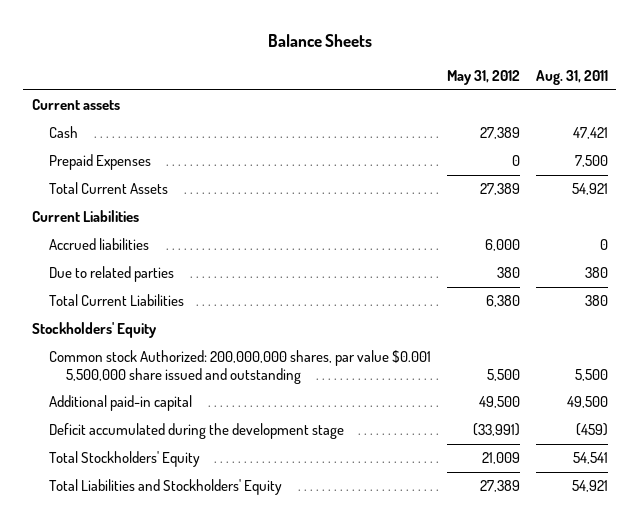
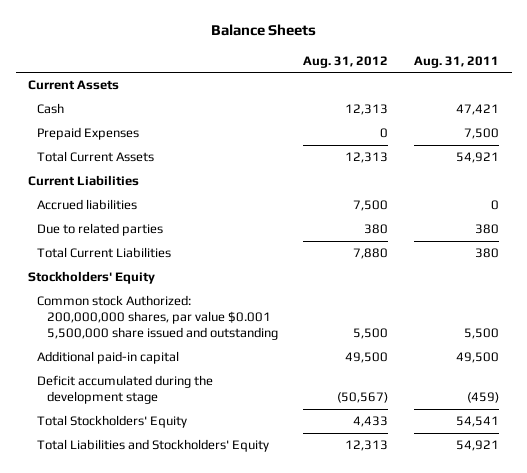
[446,70,520,86] May 31, 2012 -> none
none -> [303,55,389,68] Aug. 31, 2012
[31,99,120,111] Current assets -> [28,80,120,91] Current Assets

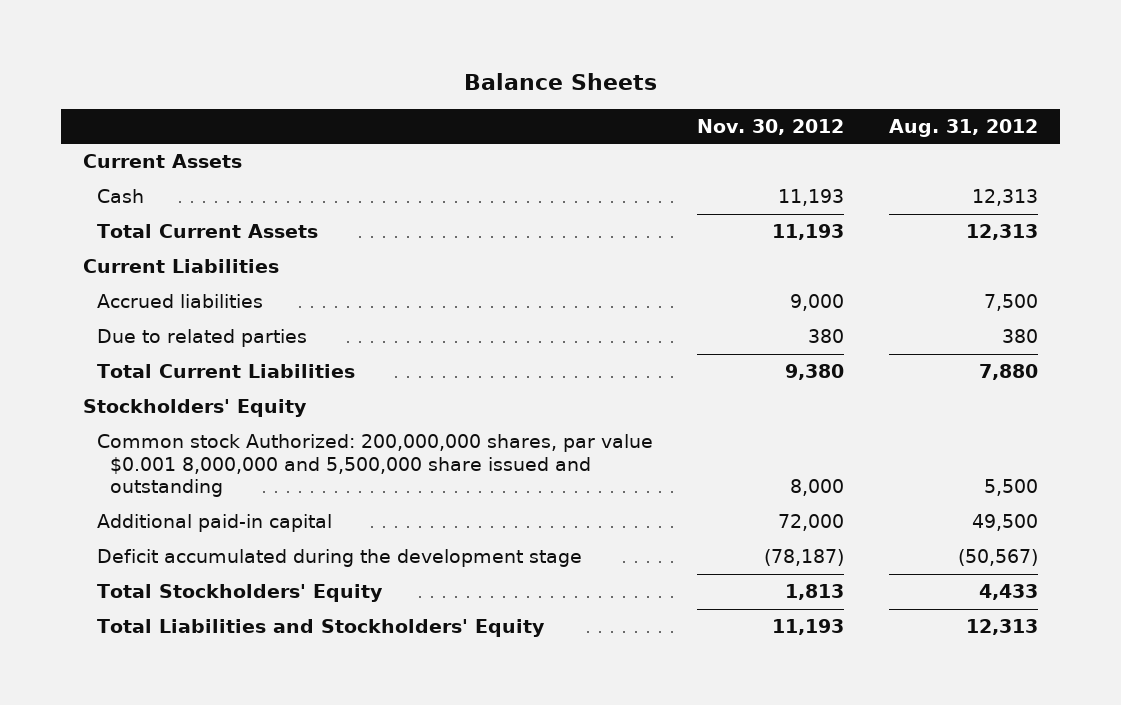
[413,55,499,68] Aug. 31, 2011 -> none
none -> [697,118,845,135] Nov. 30, 2012
[37,127,140,141] Prepaid Expenses -> none
[37,295,278,341] Common stock Authorized: 200,000,000 shares, par value $0.001 5,500,000 share issued and outstanding -> [96,434,653,498] Common stock Authorized: 200,000,000 shares, par value $0.001 8,000,000 and 5,500,000 share issued and outstanding

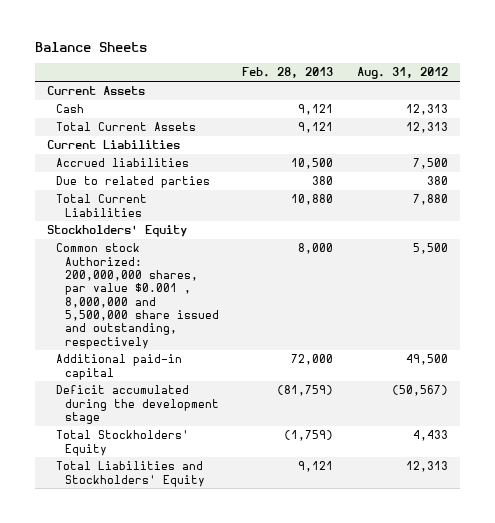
[697,118,845,135] Nov. 30, 2012 -> none
none -> [242,67,334,79] Feb. 28, 2013
[96,434,653,498] Common stock Authorized: 200,000,000 shares, par value $0.001 8,000,000 and 5,500,000 share issued and outstanding -> [55,243,219,349] Common stock Authorized: 200,000,000 shares, par value $0.001 , 8,000,000 and 5,500,000 share issued and outstanding, respectively

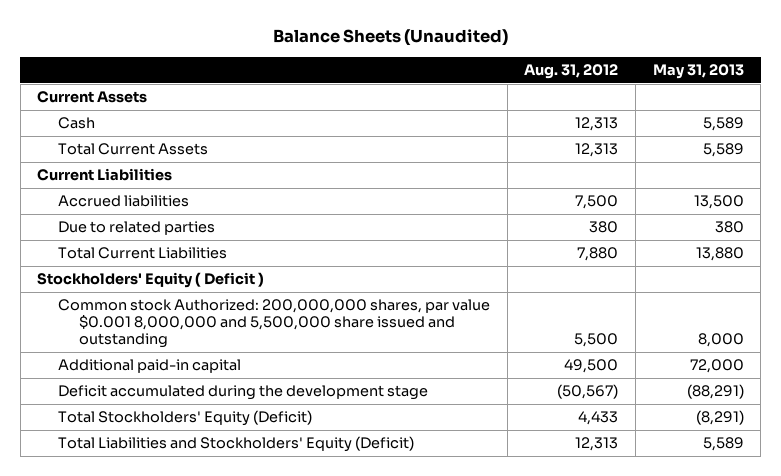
[34,42,147,53] Balance Sheets -> [272,29,508,47] Balance Sheets (Unaudited)
[242,67,334,79] Feb. 28, 2013 -> none
none -> [652,63,744,79] May 31, 2013
[46,225,187,238] Stockholders' Equity -> [37,272,265,289] Stockholders' Equity ( Deficit )
[55,243,219,349] Common stock Authorized: 200,000,000 shares, par value $0.001 , 8,000,000 and 5,500,000 share issued and outstanding, respectively -> [58,299,491,348] Common stock Authorized: 200,000,000 shares, par value $0.001 8,000,000 and 5,500,000 share issued and outstanding
[55,430,189,456] Total Stockholders' Equity -> [58,410,313,427] Total Stockholders' Equity (Deficit)
[55,461,205,487] Total Liabilities and Stockholders' Equity -> [58,436,415,453] Total Liabilities and Stockholders' Equity (Deficit)

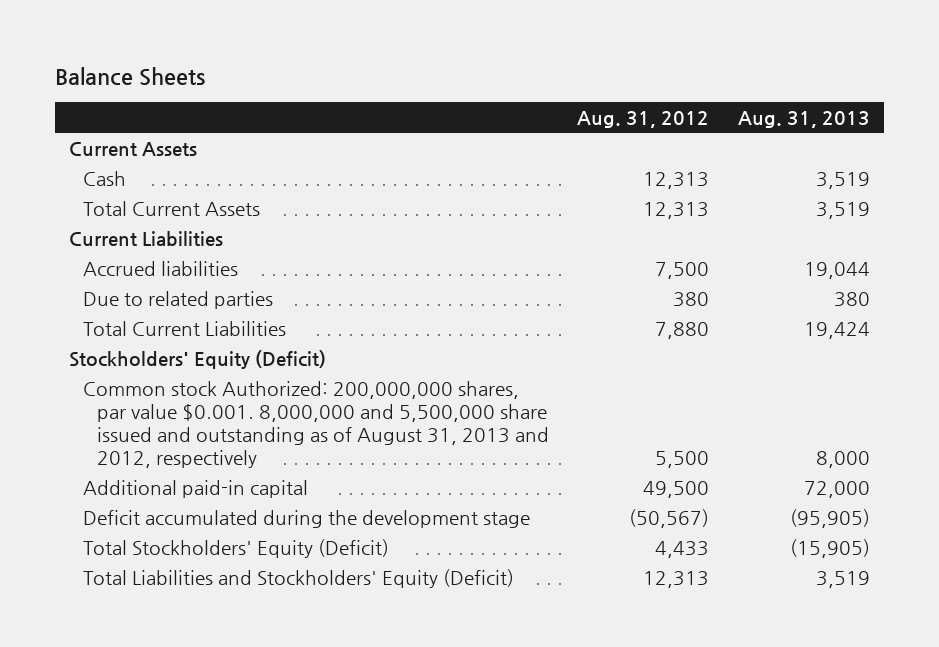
[272,29,508,47] Balance Sheets (Unaudited) -> [54,66,205,86] Balance Sheets
[652,63,744,79] May 31, 2013 -> none
none -> [737,110,870,128] Aug. 31, 2013
[37,272,265,289] Stockholders' Equity ( Deficit ) -> [68,349,326,369] Stockholders' Equity (Deficit)
[58,299,491,348] Common stock Authorized: 200,000,000 shares, par value $0.001 8,000,000 and 5,500,000 share issued and outstanding -> [82,380,549,468] Common stock Authorized: 200,000,000 shares, par value $0.001. 8,000,000 and 5,500,000 share issued and outstanding as of August 31, 2013 and 2012, respectively

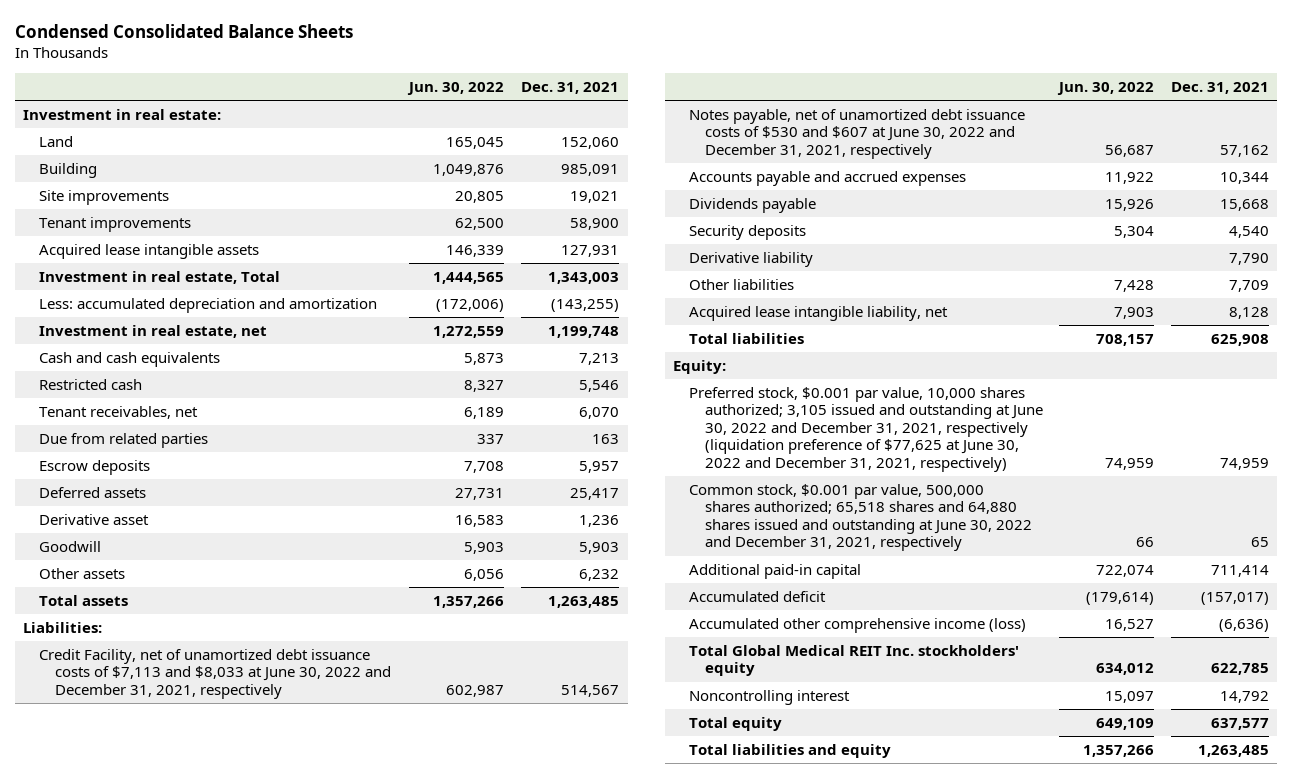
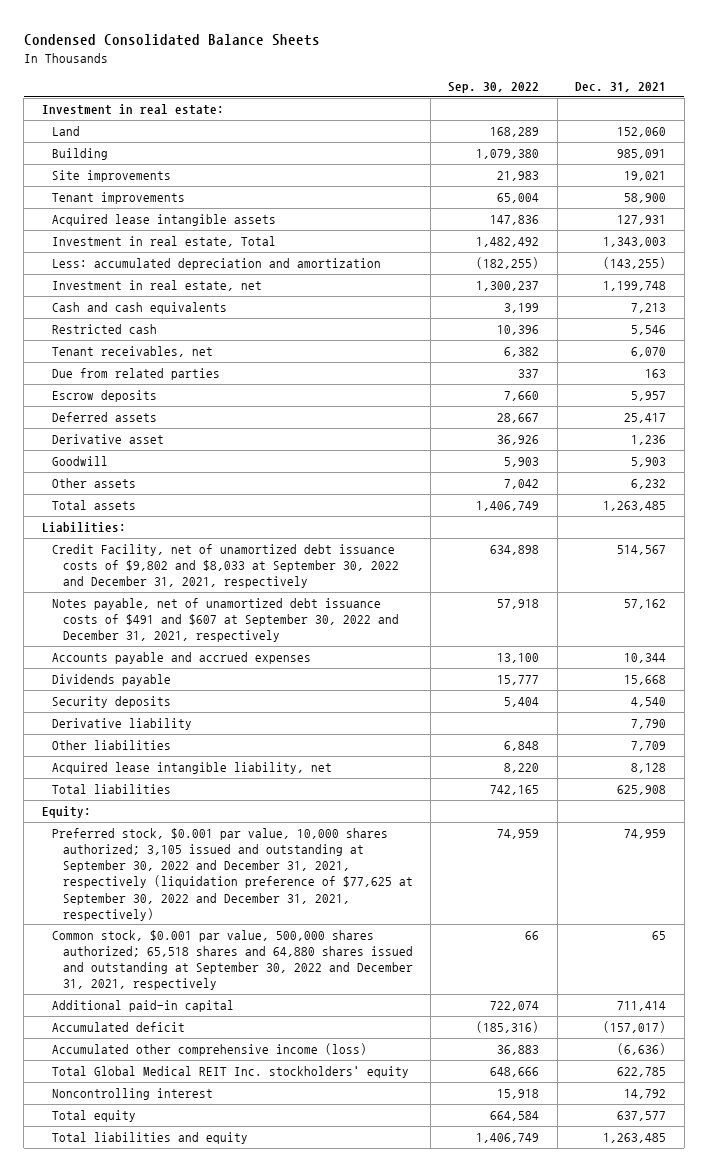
[407,81,505,95] Jun. 30, 2022 -> none
none -> [448,81,540,93] Sep. 30, 2022
[38,649,391,699] Credit Facility, net of unamortized debt issuance costs of $7,113 and $8,033 at June 30, 2022 and December 31, 2021, respectively -> [52,544,399,589] Credit Facility, net of unamortized debt issuance costs of $9,802 and $8,033 at September 30, 2022 and December 31, 2021, respectively
[688,109,1025,159] Notes payable, net of unamortized debt issuance costs of $530 and $607 at June 30, 2022 and December 31, 2021, respectively -> [52,598,399,643] Notes payable, net of unamortized debt issuance costs of $491 and $607 at September 30, 2022 and December 31, 2021, respectively
[688,387,1043,472] Preferred stock, $0.001 par value, 10,000 shares authorized; 3,105 issued and outstanding at June 30, 2022 and December 31, 2021, respectively (liquidation preference of $77,625 at June 30, 2022 and December 31, 2021, respectively) -> [52,828,413,921] Preferred stock, $0.001 par value, 10,000 shares authorized; 3,105 issued and outstanding at September 30, 2022 and December 31, 2021, respectively (liquidation preference of $77,625 at September 30, 2022 and December 31, 2021, respectively)
[688,484,1032,552] Common stock, $0.001 par value, 500,000 shares authorized; 65,518 shares and 64,880 shares issued and outstanding at June 30, 2022 and December 31, 2021, respectively -> [52,930,413,991] Common stock, $0.001 par value, 500,000 shares authorized; 65,518 shares and 64,880 shares issued and outstanding at September 30, 2022 and December 31, 2021, respectively

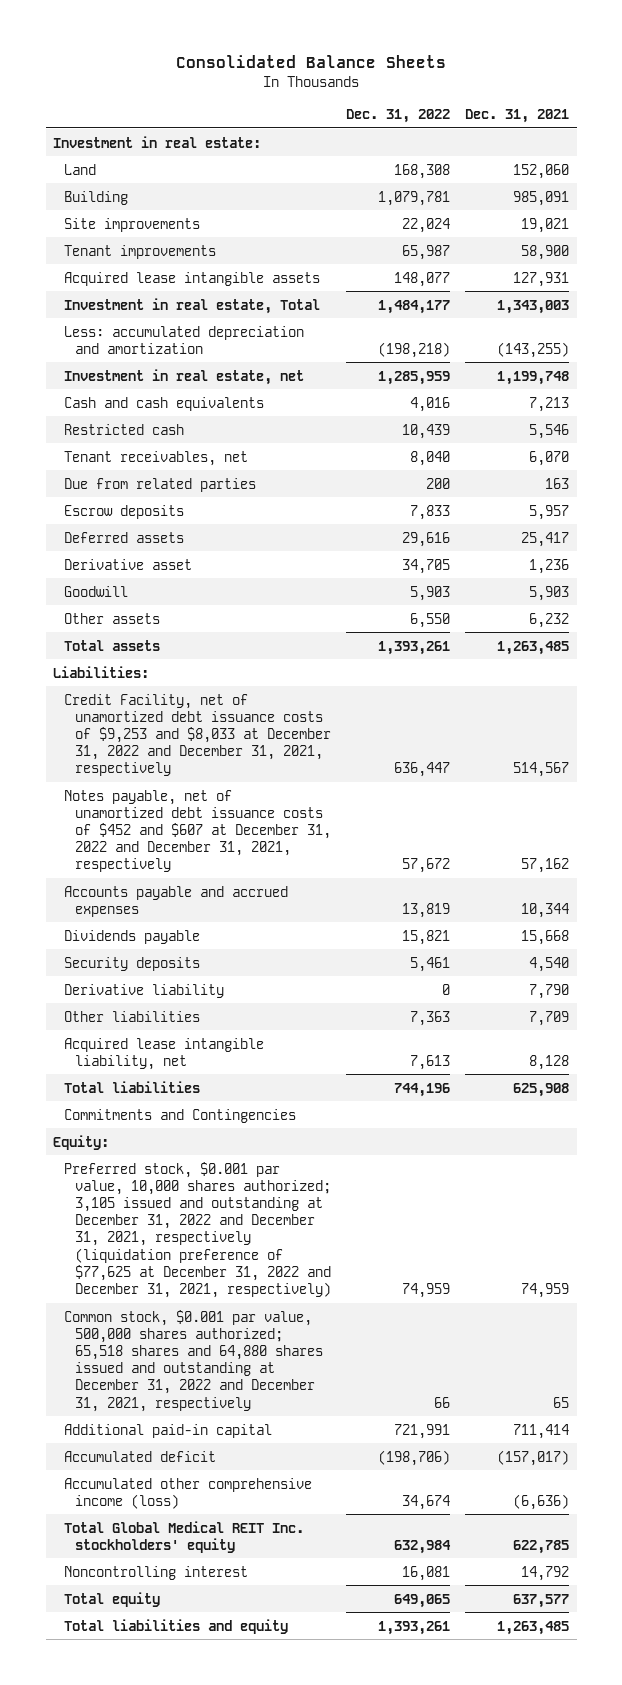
[23,34,320,47] Condensed Consolidated Balance Sheets -> [176,54,447,68] Consolidated Balance Sheets
[448,81,540,93] Sep. 30, 2022 -> none
none -> [346,109,451,124] Dec. 31, 2022
[52,544,399,589] Credit Facility, net of unamortized debt issuance costs of $9,802 and $8,033 at September 30, 2022 and December 31, 2021, respectively -> [64,693,332,777] Credit Facility, net of unamortized debt issuance costs of $9,253 and $8,033 at December 31, 2022 and December 31, 2021, respectively
[52,598,399,643] Notes payable, net of unamortized debt issuance costs of $491 and $607 at September 30, 2022 and December 31, 2021, respectively -> [64,789,332,873] Notes payable, net of unamortized debt issuance costs of $452 and $607 at December 31, 2022 and December 31, 2021, respectively
none -> [64,1108,297,1123] Commitments and Contingencies
[52,828,413,921] Preferred stock, $0.001 par value, 10,000 shares authorized; 3,105 issued and outstanding at September 30, 2022 and December 31, 2021, respectively (liquidation preference of $77,625 at September 30, 2022 and December 31, 2021, respectively) -> [64,1161,332,1299] Preferred stock, $0.001 par value, 10,000 shares authorized; 3,105 issued and outstanding at December 31, 2022 and December 31, 2021, respectively (liquidation preference of $77,625 at December 31, 2022 and December 31, 2021, respectively)
[52,930,413,991] Common stock, $0.001 par value, 500,000 shares authorized; 65,518 shares and 64,880 shares issued and outstanding at September 30, 2022 and December 31, 2021, respectively -> [64,1309,324,1412] Common stock, $0.001 par value, 500,000 shares authorized; 65,518 shares and 64,880 shares issued and outstanding at December 31, 2022 and December 31, 2021, respectively

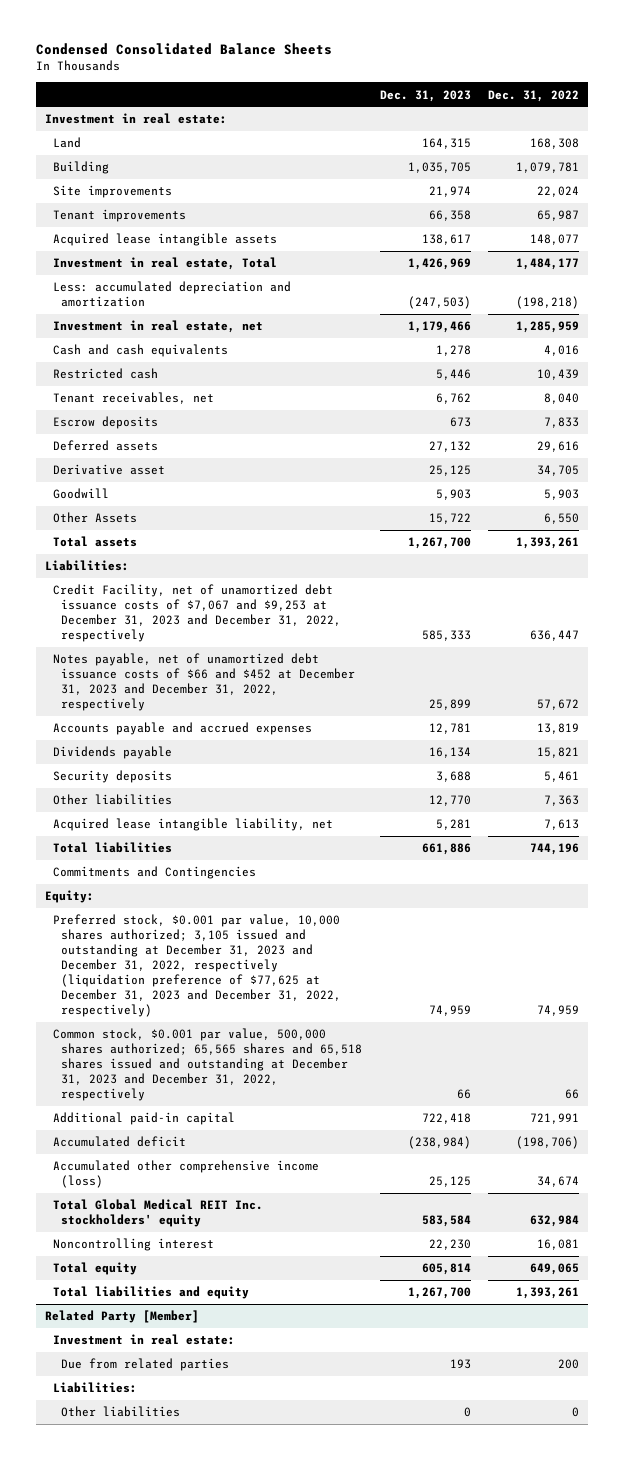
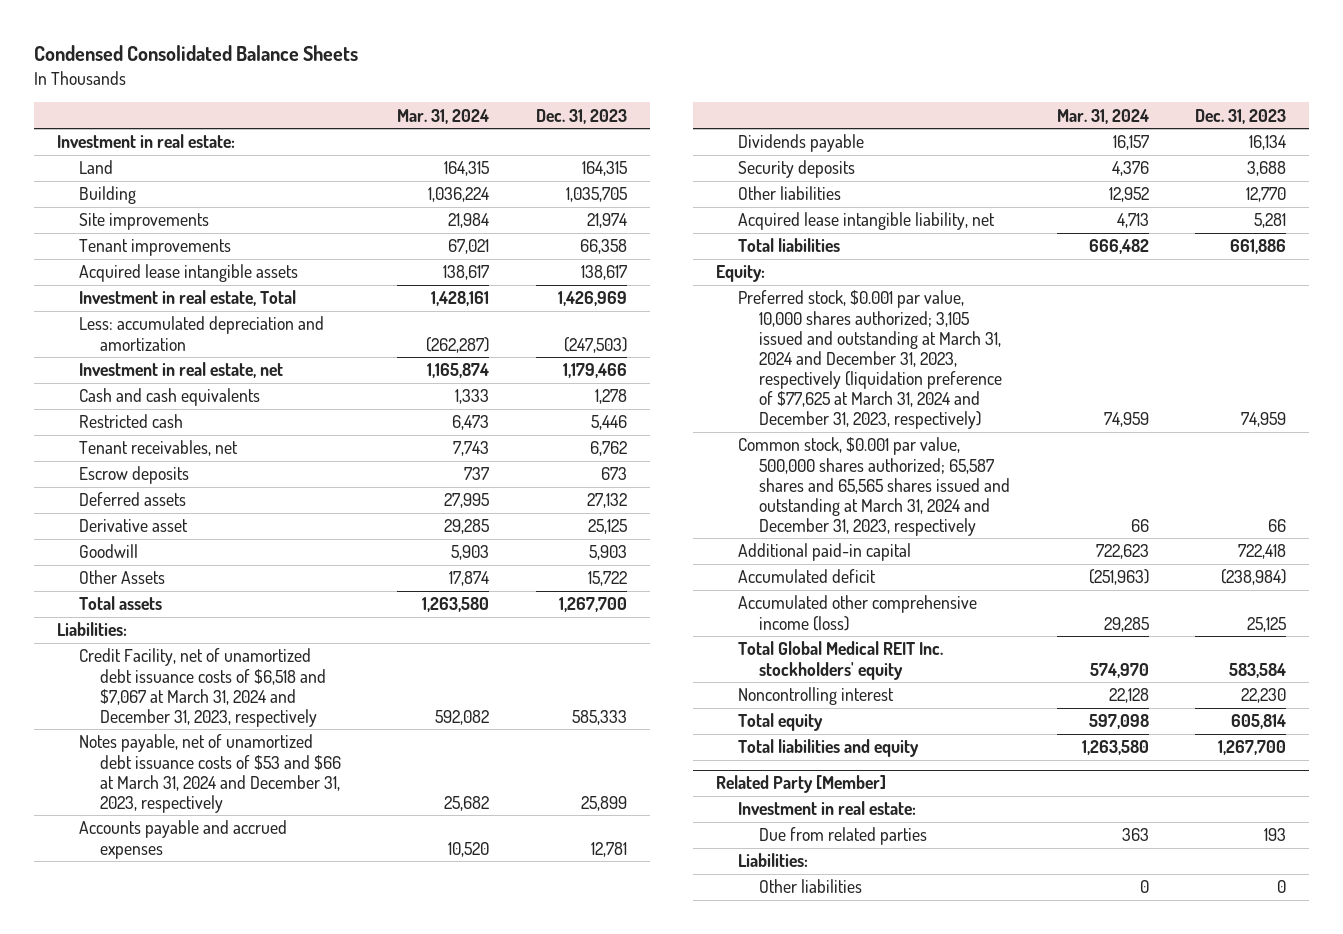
[488,89,580,102] Dec. 31, 2022 -> none
none -> [397,108,490,124] Mar. 31, 2024
[53,584,342,642] Credit Facility, net of unamortized debt issuance costs of $7,067 and $9,253 at December 31, 2023 and December 31, 2022, respectively -> [78,648,327,727] Credit Facility, net of unamortized debt issuance costs of $6,518 and $7,067 at March 31, 2024 and December 31, 2023, respectively
[53,653,356,711] Notes payable, net of unamortized debt issuance costs of $66 and $452 at December 31, 2023 and December 31, 2022, respectively -> [78,734,342,813] Notes payable, net of unamortized debt issuance costs of $53 and $66 at March 31, 2024 and December 31, 2023, respectively
[53,866,257,880] Commitments and Contingencies -> none
[53,914,342,1017] Preferred stock, $0.001 par value, 10,000 shares authorized; 3,105 issued and outstanding at December 31, 2023 and December 31, 2022, respectively (liquidation preference of $77,625 at December 31, 2023 and December 31, 2022, respectively) -> [737,290,1003,429] Preferred stock, $0.001 par value, 10,000 shares authorized; 3,105 issued and outstanding at March 31, 2024 and December 31, 2023, respectively (liquidation preference of $77,625 at March 31, 2024 and December 31, 2023, respectively)
[53,1028,363,1101] Common stock, $0.001 par value, 500,000 shares authorized; 65,565 shares and 65,518 shares issued and outstanding at December 31, 2023 and December 31, 2022, respectively -> [737,437,1011,536] Common stock, $0.001 par value, 500,000 shares authorized; 65,587 shares and 65,565 shares issued and outstanding at March 31, 2024 and December 31, 2023, respectively

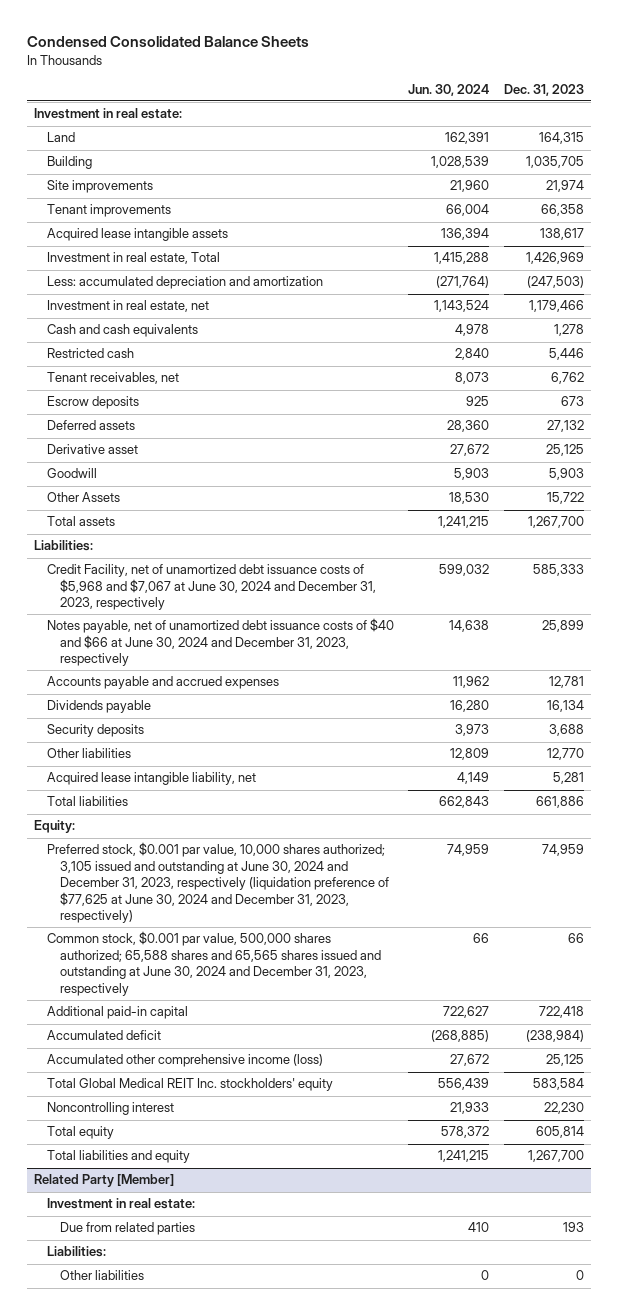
[397,108,490,124] Mar. 31, 2024 -> none
none -> [408,83,490,96] Jun. 30, 2024
[78,648,327,727] Credit Facility, net of unamortized debt issuance costs of $6,518 and $7,067 at March 31, 2024 and December 31, 2023, respectively -> [46,564,376,611] Credit Facility, net of unamortized debt issuance costs of $5,968 and $7,067 at June 30, 2024 and December 31, 2023, respectively
[78,734,342,813] Notes payable, net of unamortized debt issuance costs of $53 and $66 at March 31, 2024 and December 31, 2023, respectively -> [46,618,394,667] Notes payable, net of unamortized debt issuance costs of $40 and $66 at June 30, 2024 and December 31, 2023, respectively
[737,290,1003,429] Preferred stock, $0.001 par value, 10,000 shares authorized; 3,105 issued and outstanding at March 31, 2024 and December 31, 2023, respectively (liquidation preference of $77,625 at March 31, 2024 and December 31, 2023, respectively) -> [46,842,389,924] Preferred stock, $0.001 par value, 10,000 shares authorized; 3,105 issued and outstanding at June 30, 2024 and December 31, 2023, respectively (liquidation preference of $77,625 at June 30, 2024 and December 31, 2023, respectively)
[737,437,1011,536] Common stock, $0.001 par value, 500,000 shares authorized; 65,587 shares and 65,565 shares issued and outstanding at March 31, 2024 and December 31, 2023, respectively -> [46,931,381,996] Common stock, $0.001 par value, 500,000 shares authorized; 65,588 shares and 65,565 shares issued and outstanding at June 30, 2024 and December 31, 2023, respectively

